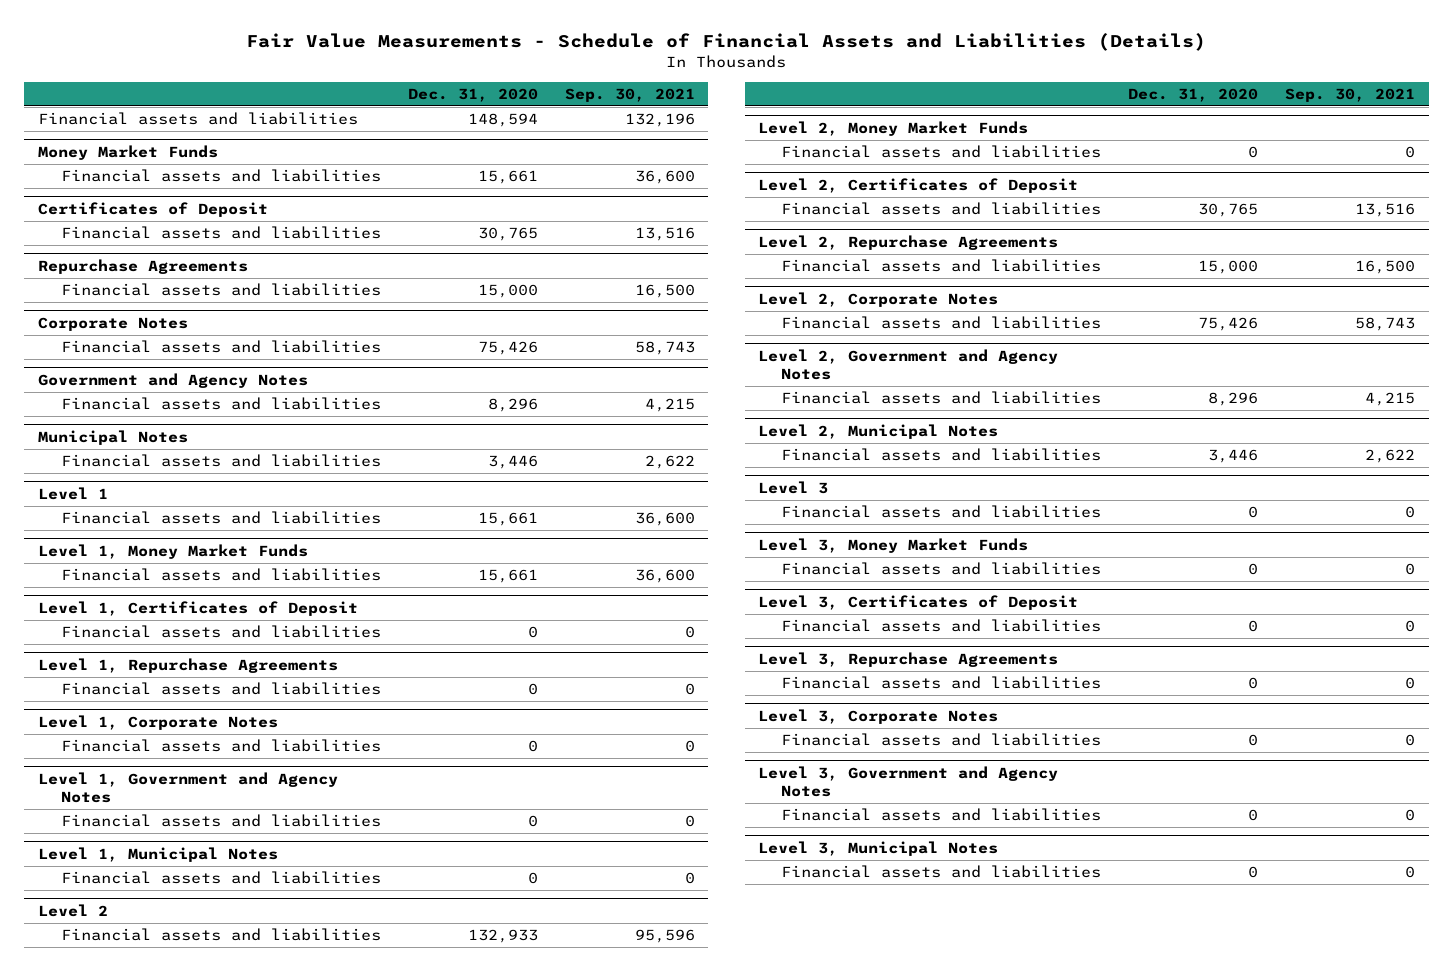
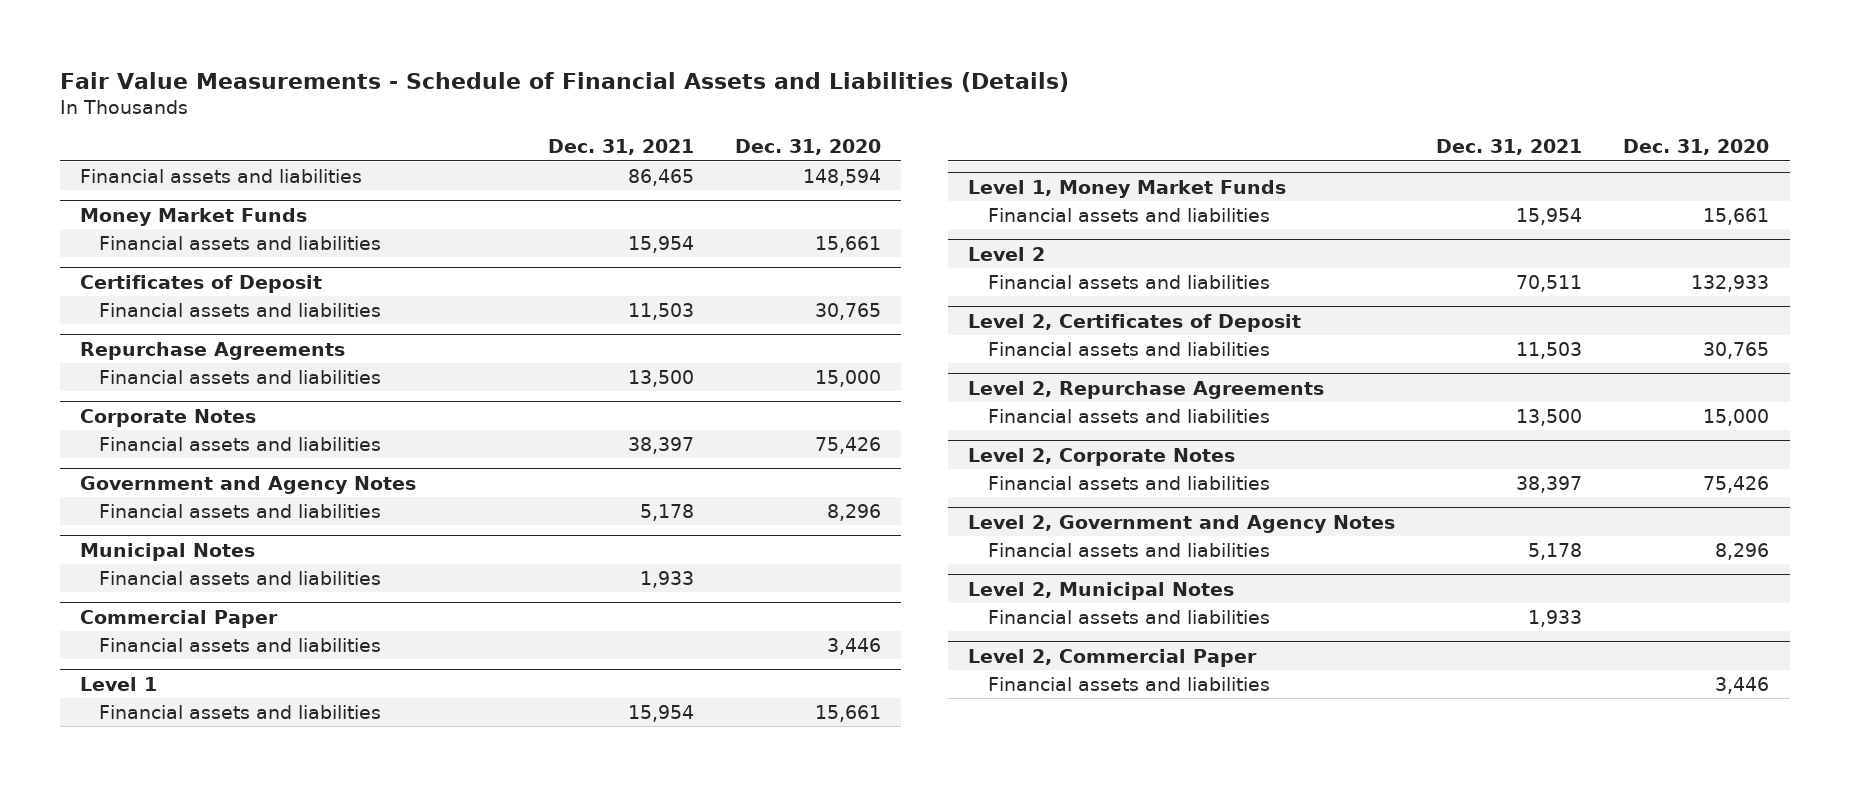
[564,87,695,102] Sep. 30, 2021 -> none
none -> [548,139,695,156] Dec. 31, 2021
none -> [99,570,382,585] Financial assets and liabilities
none -> [80,609,279,628] Commercial Paper
[37,601,358,617] Level 1, Certificates of Deposit -> none
[60,625,381,639] Financial assets and liabilities -> none
[37,658,338,674] Level 1, Repurchase Agreements -> none
[60,682,381,696] Financial assets and liabilities -> none
[37,715,278,731] Level 1, Corporate Notes -> none
[60,739,381,753] Financial assets and liabilities -> none
[37,772,338,803] Level 1, Government and Agency Notes -> none
[60,814,381,828] Financial assets and liabilities -> none
[37,847,278,863] Level 1, Municipal Notes -> none
[60,871,381,885] Financial assets and liabilities -> none
[758,121,1029,137] Level 2, Money Market Funds -> none
[781,145,1102,159] Financial assets and liabilities -> none
none -> [987,609,1270,624] Financial assets and liabilities
none -> [968,648,1258,667] Level 2, Commercial Paper
[758,481,829,495] Level 3 -> none
[781,505,1102,519] Financial assets and liabilities -> none
[758,538,1029,554] Level 3, Money Market Funds -> none
[781,562,1102,576] Financial assets and liabilities -> none
[758,595,1079,611] Level 3, Certificates of Deposit -> none
[781,619,1102,633] Financial assets and liabilities -> none
[758,652,1059,668] Level 3, Repurchase Agreements -> none
[781,676,1102,690] Financial assets and liabilities -> none
[758,709,999,725] Level 3, Corporate Notes -> none
[781,733,1102,747] Financial assets and liabilities -> none
[758,766,1059,797] Level 3, Government and Agency Notes -> none
[781,808,1102,822] Financial assets and liabilities -> none
[758,841,999,857] Level 3, Municipal Notes -> none
[781,865,1102,879] Financial assets and liabilities -> none

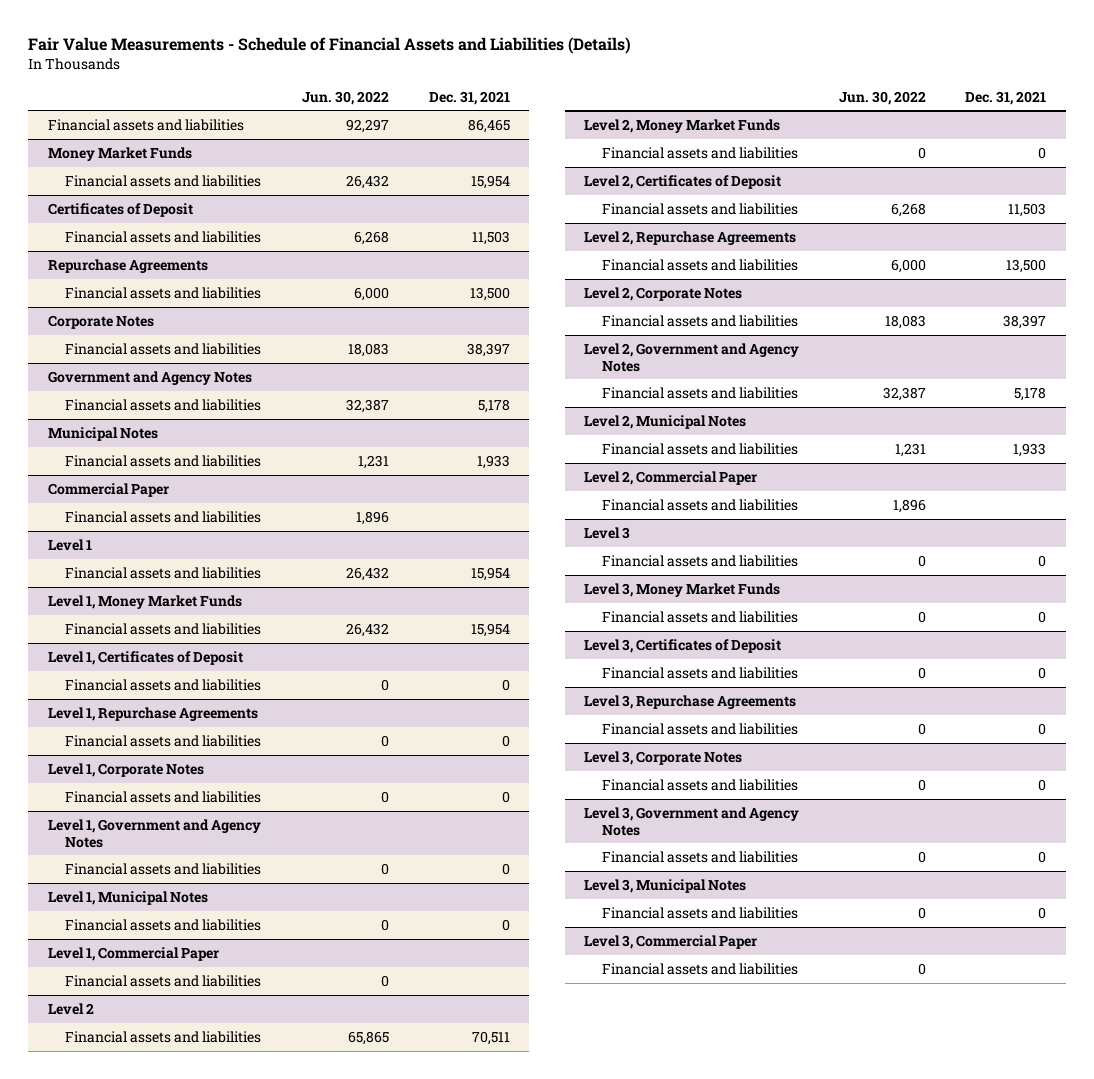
[735,139,882,156] Dec. 31, 2020 -> none
none -> [302,90,390,105] Jun. 30, 2022
none -> [47,650,243,665] Level 1, Certificates of Deposit
none -> [65,678,262,691] Financial assets and liabilities
none -> [47,706,258,721] Level 1, Repurchase Agreements
none -> [65,734,262,747] Financial assets and liabilities
none -> [47,762,204,777] Level 1, Corporate Notes
none -> [65,790,262,803] Financial assets and liabilities
none -> [47,818,261,848] Level 1, Government and Agency Notes
none -> [65,862,262,875] Financial assets and liabilities
none -> [47,890,208,905] Level 1, Municipal Notes
none -> [65,918,262,931] Financial assets and liabilities
none -> [47,946,219,961] Level 1, Commercial Paper
none -> [65,974,262,987] Financial assets and liabilities
none -> [584,118,781,133] Level 2, Money Market Funds
none -> [602,146,799,159] Financial assets and liabilities
none -> [584,526,631,539] Level 3
none -> [602,554,799,567] Financial assets and liabilities
none -> [584,582,781,597] Level 3, Money Market Funds
none -> [602,610,799,623] Financial assets and liabilities
none -> [584,638,782,653] Level 3, Certificates of Deposit
none -> [602,666,799,679] Financial assets and liabilities
none -> [584,694,797,709] Level 3, Repurchase Agreements
none -> [602,722,799,735] Financial assets and liabilities
none -> [584,750,743,765] Level 3, Corporate Notes
none -> [602,778,799,791] Financial assets and liabilities
none -> [584,806,800,836] Level 3, Government and Agency Notes
none -> [602,850,799,863] Financial assets and liabilities
none -> [584,878,747,893] Level 3, Municipal Notes
none -> [602,906,799,919] Financial assets and liabilities
none -> [584,934,758,949] Level 3, Commercial Paper
none -> [602,962,799,975] Financial assets and liabilities

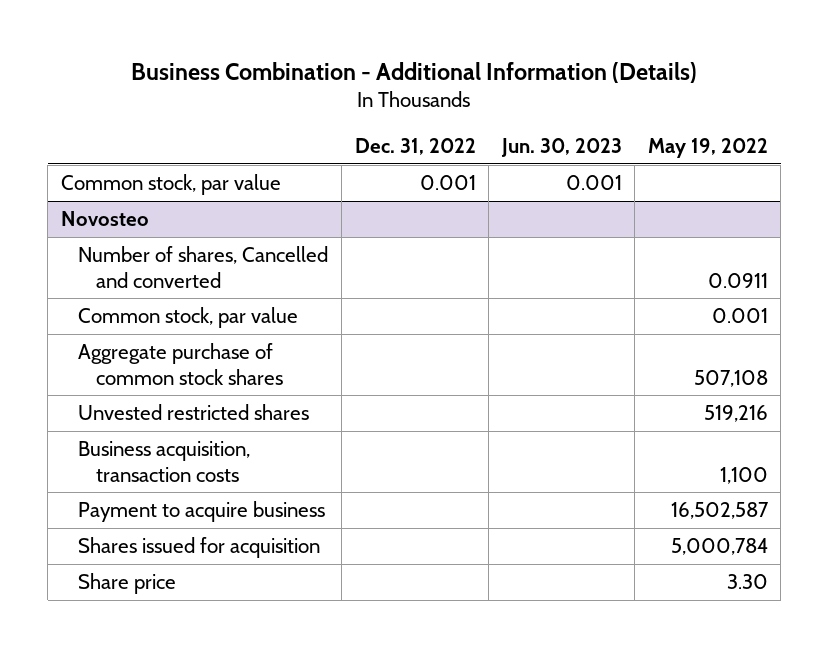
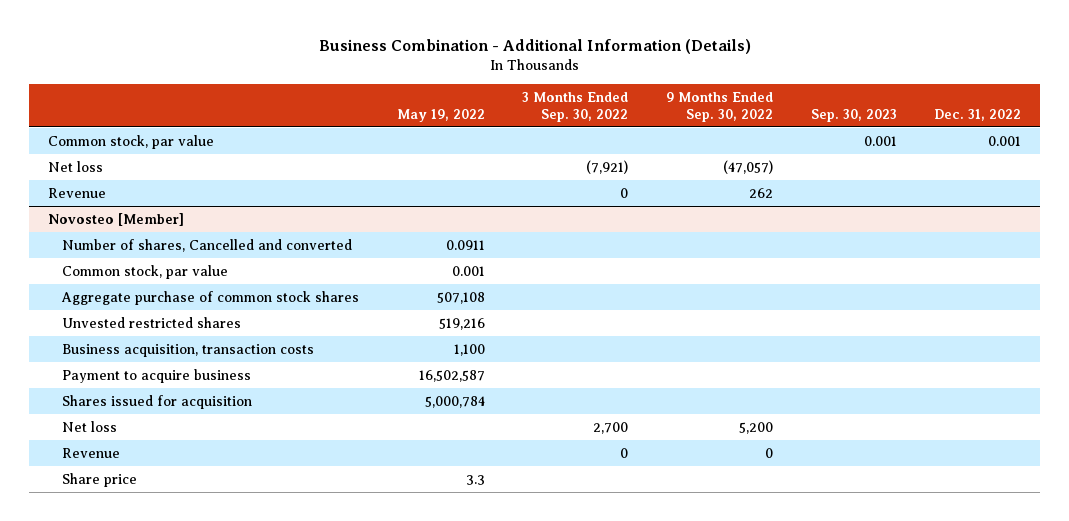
[500,138,622,158] Jun. 30, 2023 -> none
none -> [522,91,629,122] 3 Months Ended Sep. 30, 2022
none -> [666,91,774,122] 9 Months Ended Sep. 30, 2022
none -> [810,108,897,122] Sep. 30, 2023
none -> [47,160,103,172] Net loss
none -> [47,187,106,198] Revenue
[60,211,149,227] Novosteo -> [47,212,184,226] Novosteo [Member]
none -> [62,420,118,432] Net loss
none -> [62,447,121,458] Revenue
[726,574,768,590] 3.30 -> [465,474,485,485] 3.3

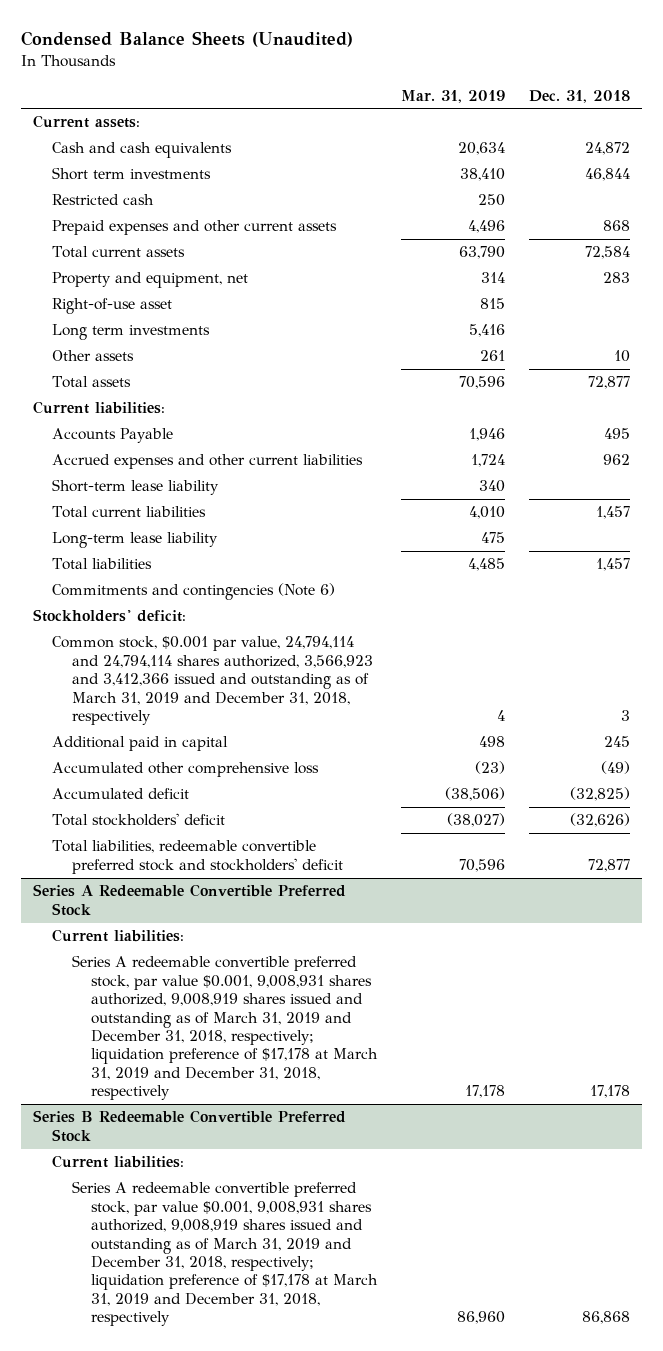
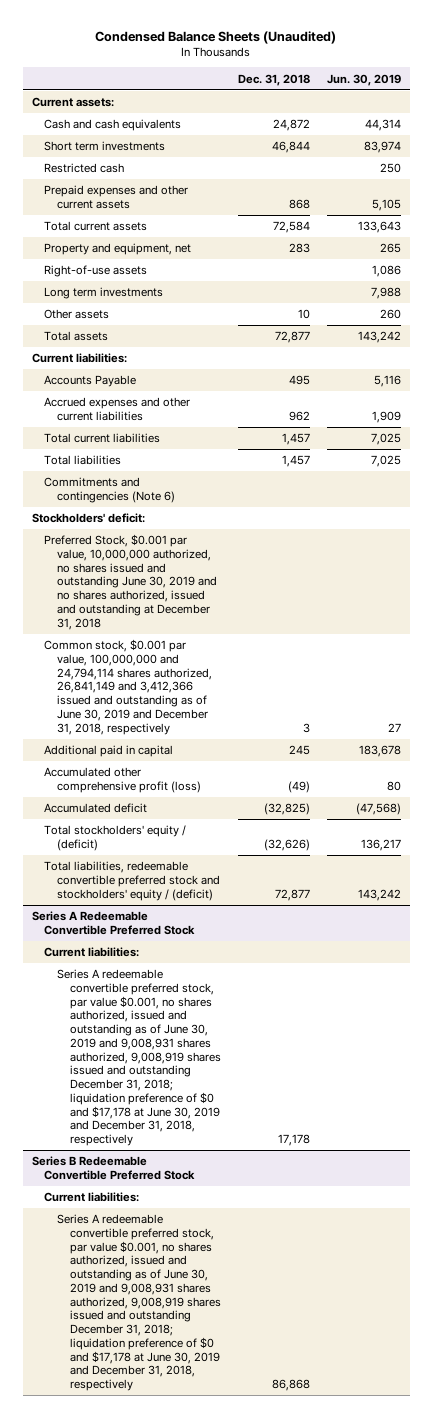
[401,89,506,103] Mar. 31, 2019 -> none
none -> [327,73,402,86] Jun. 30, 2019
[52,298,173,315] Right-of-use asset -> [44,265,148,278] Right-of-use assets
[52,479,220,496] Short-term lease liability -> none
[52,532,219,549] Long-term lease liability -> none
none -> [44,534,218,630] Preferred Stock, $0.001 par value, 10,000,000 authorized, no shares issued and outstanding June 30, 2019 and no shares authorized, issued and outstanding at December 31, 2018
[52,636,373,726] Common stock, $0.001 par value, 24,794,114 and 24,794,114 shares authorized, 3,566,923 and 3,412,366 issued and outstanding as of March 31, 2019 and December 31, 2018, respectively -> [44,639,213,735] Common stock, $0.001 par value, 100,000,000 and 24,794,114 shares authorized, 26,841,149 and 3,412,366 issued and outstanding as of June 30, 2019 and December 31, 2018, respectively
[52,762,320,778] Accumulated other comprehensive loss -> [44,767,202,793] Accumulated other comprehensive profit (loss)
[52,813,226,827] Total stockholders' deficit -> [44,825,187,851] Total stockholders' equity / (deficit)
[52,840,343,874] Total liabilities, redeemable convertible preferred stock and stockholders' deficit -> [44,861,221,901] Total liabilities, redeemable convertible preferred stock and stockholders' equity / (deficit)
[71,955,379,1101] Series A redeemable convertible preferred stock, par value $0.001, 9,008,931 shares authorized, 9,008,919 shares issued and outstanding as of March 31, 2019 and December 31, 2018, respectively; liquidation preference of $17,178 at March 31, 2019 and December 31, 2018, respectively -> [57,969,221,1147] Series A redeemable convertible preferred stock, par value $0.001, no shares authorized, issued and outstanding as of June 30, 2019 and 9,008,931 shares authorized, 9,008,919 shares issued and outstanding December 31, 2018; liquidation preference of $0 and $17,178 at June 30, 2019 and December 31, 2018, respectively
[71,1181,379,1327] Series A redeemable convertible preferred stock, par value $0.001, 9,008,931 shares authorized, 9,008,919 shares issued and outstanding as of March 31, 2019 and December 31, 2018, respectively; liquidation preference of $17,178 at March 31, 2019 and December 31, 2018, respectively -> [57,1214,221,1392] Series A redeemable convertible preferred stock, par value $0.001, no shares authorized, issued and outstanding as of June 30, 2019 and 9,008,931 shares authorized, 9,008,919 shares issued and outstanding December 31, 2018; liquidation preference of $0 and $17,178 at June 30, 2019 and December 31, 2018, respectively

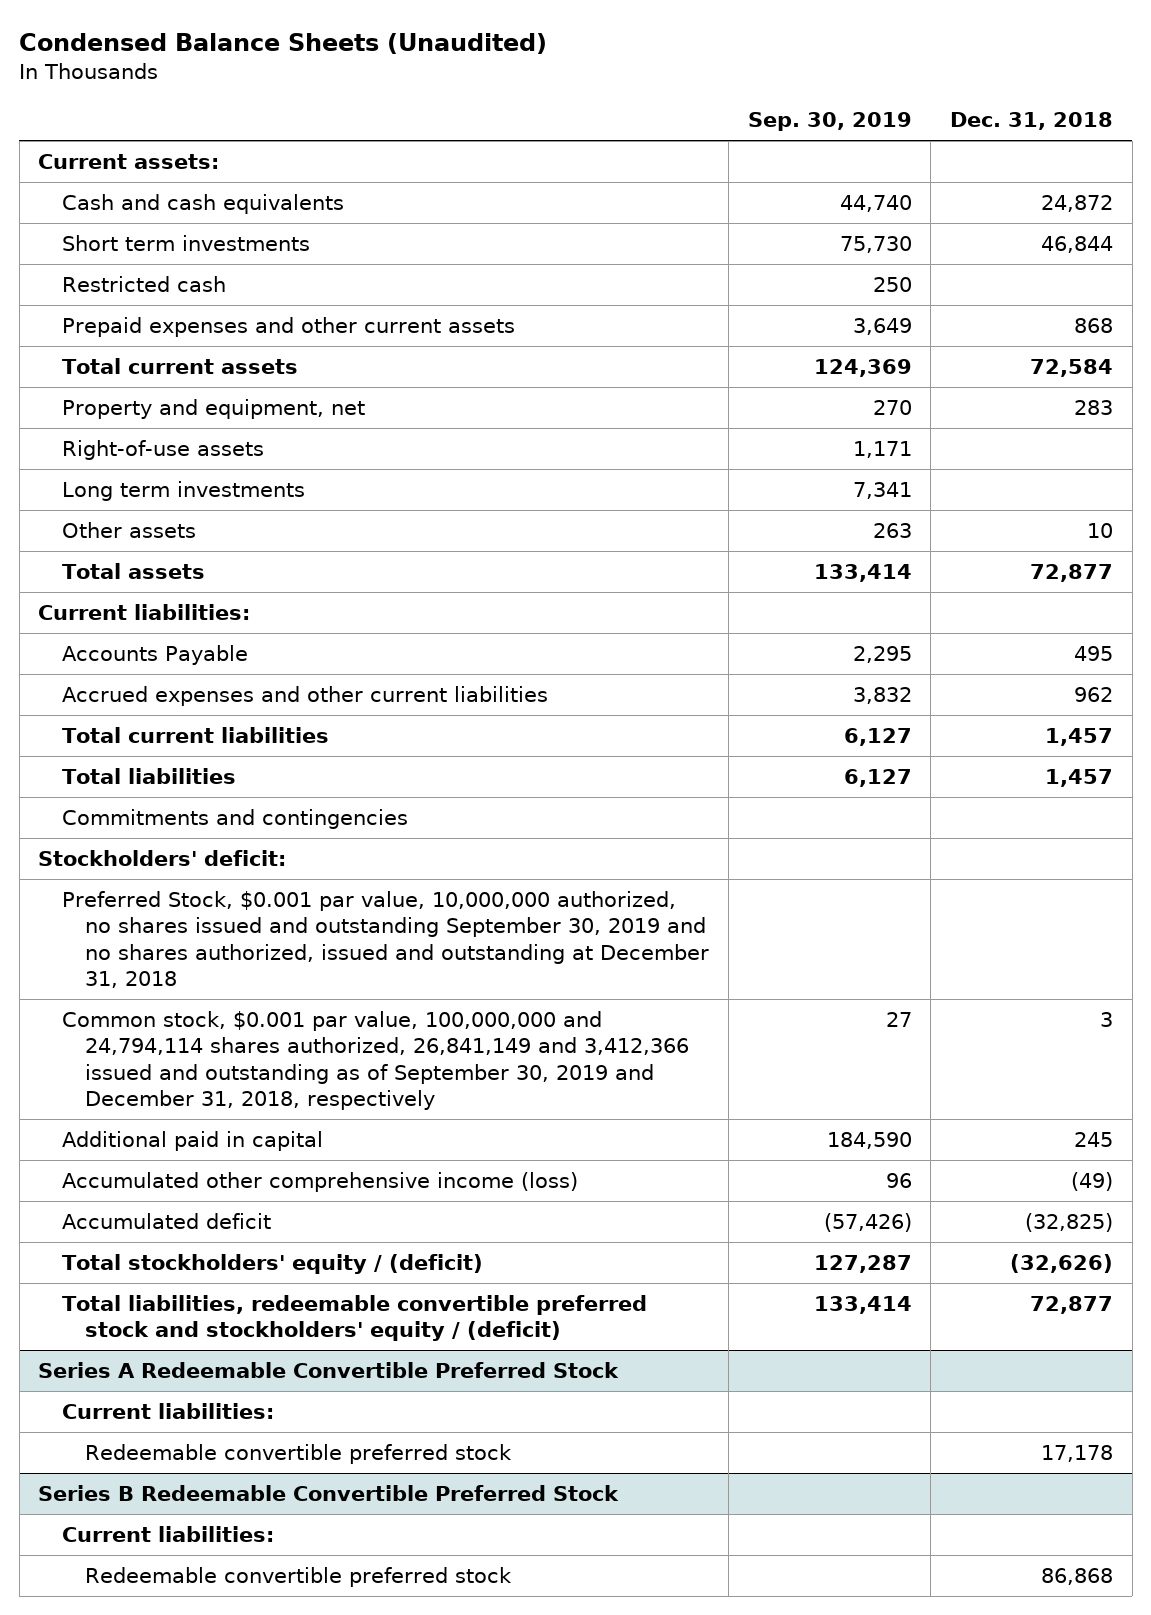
[327,73,402,86] Jun. 30, 2019 -> none
none -> [747,112,912,132] Sep. 30, 2019
[44,477,176,503] Commitments and contingencies (Note 6) -> [61,808,408,829] Commitments and contingencies
[44,534,218,630] Preferred Stock, $0.001 par value, 10,000,000 authorized, no shares issued and outstanding June 30, 2019 and no shares authorized, issued and outstanding at December 31, 2018 -> [61,890,710,989] Preferred Stock, $0.001 par value, 10,000,000 authorized, no shares issued and outstanding September 30, 2019 and no shares authorized, issued and outstanding at December 31, 2018
[44,639,213,735] Common stock, $0.001 par value, 100,000,000 and 24,794,114 shares authorized, 26,841,149 and 3,412,366 issued and outstanding as of June 30, 2019 and December 31, 2018, respectively -> [61,1010,690,1111] Common stock, $0.001 par value, 100,000,000 and 24,794,114 shares authorized, 26,841,149 and 3,412,366 issued and outstanding as of September 30, 2019 and December 31, 2018, respectively
[44,767,202,793] Accumulated other comprehensive profit (loss) -> [61,1171,578,1192] Accumulated other comprehensive income (loss)
[57,969,221,1147] Series A redeemable convertible preferred stock, par value $0.001, no shares authorized, issued and outstanding as of June 30, 2019 and 9,008,931 shares authorized, 9,008,919 shares issued and outstanding December 31, 2018; liquidation preference of $0 and $17,178 at June 30, 2019 and December 31, 2018, respectively -> [85,1443,513,1464] Redeemable convertible preferred stock
[57,1214,221,1392] Series A redeemable convertible preferred stock, par value $0.001, no shares authorized, issued and outstanding as of June 30, 2019 and 9,008,931 shares authorized, 9,008,919 shares issued and outstanding December 31, 2018; liquidation preference of $0 and $17,178 at June 30, 2019 and December 31, 2018, respectively -> [85,1566,513,1587] Redeemable convertible preferred stock

